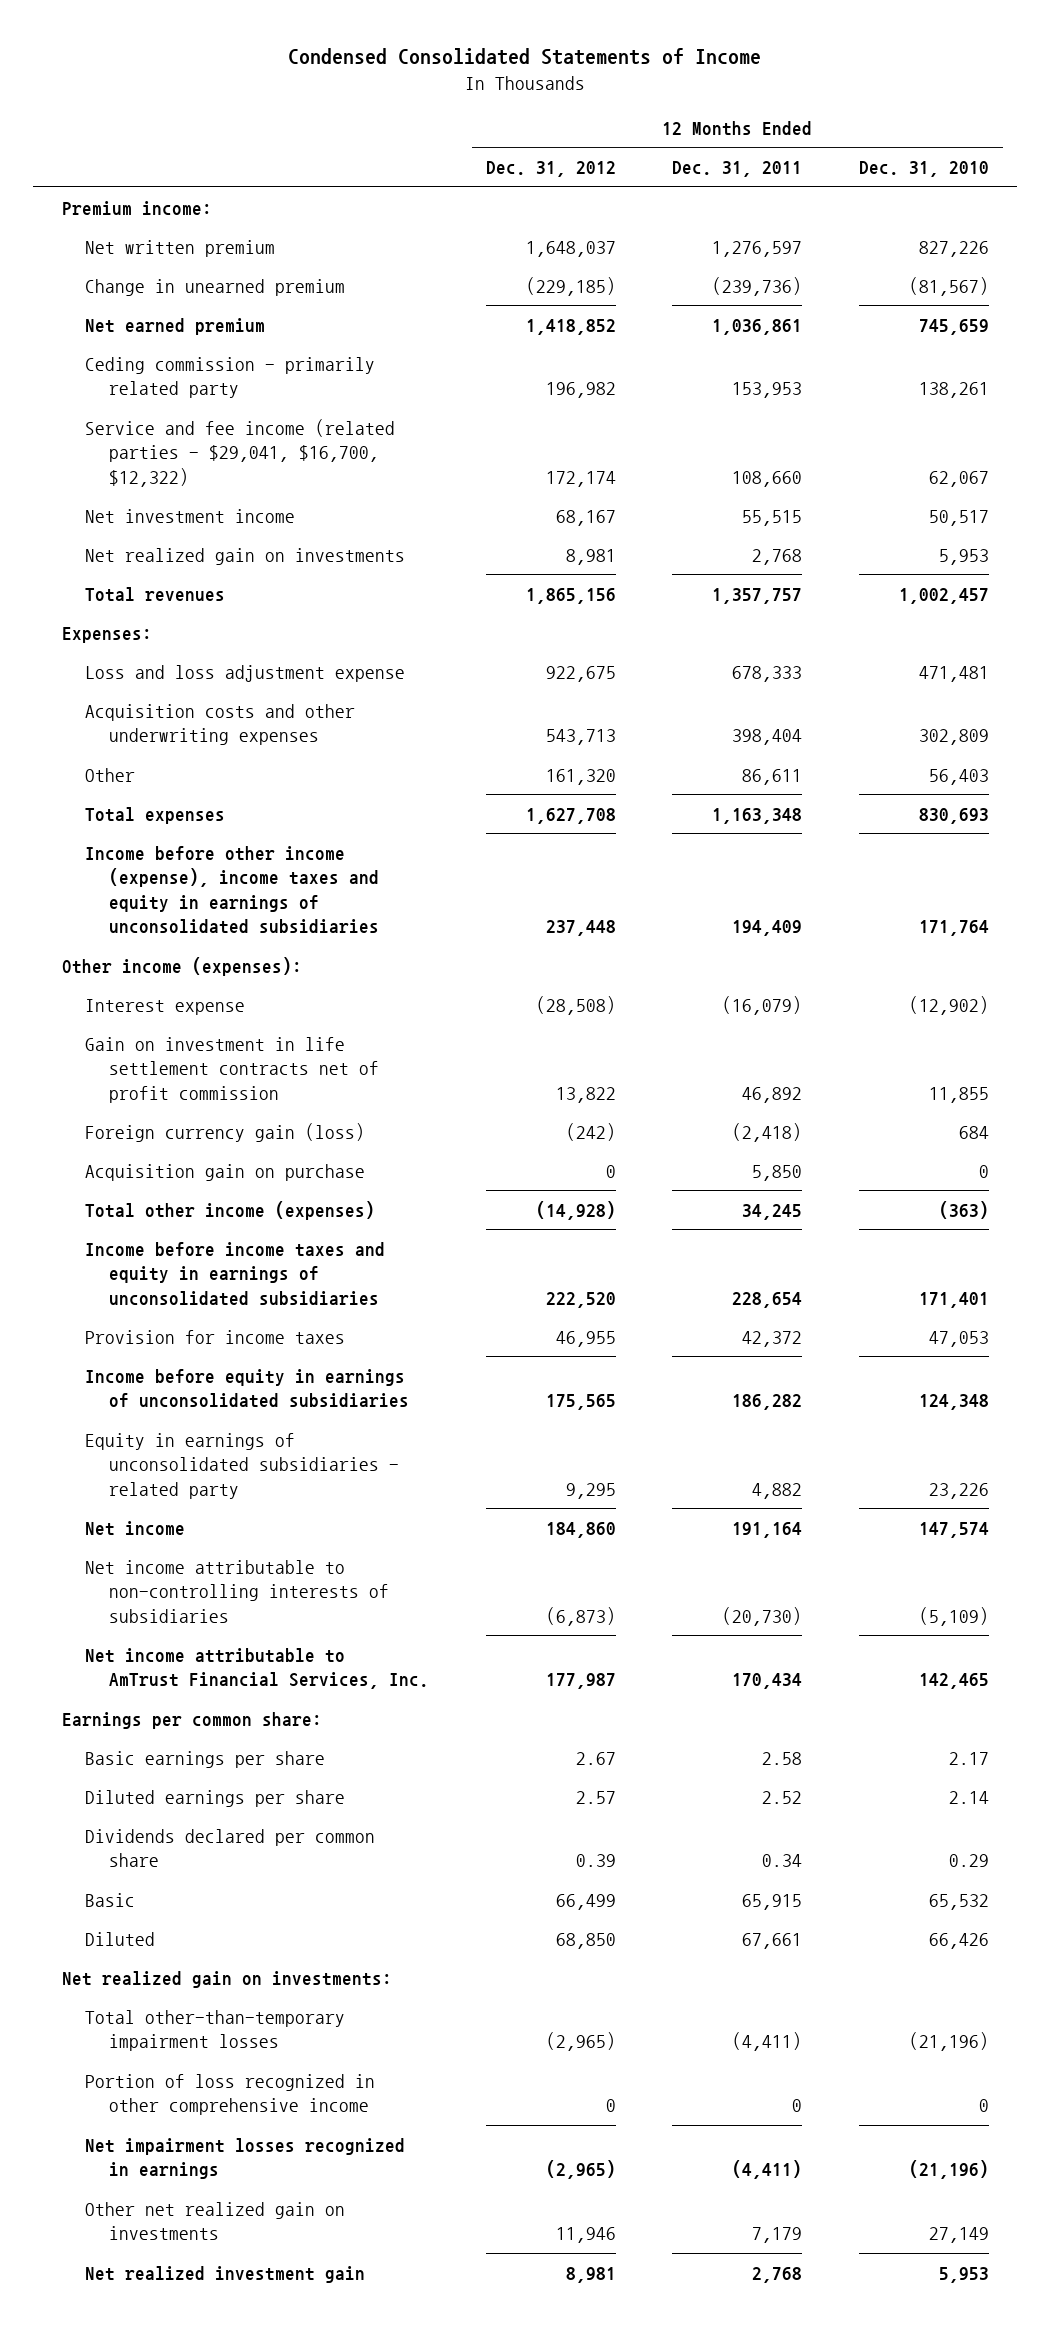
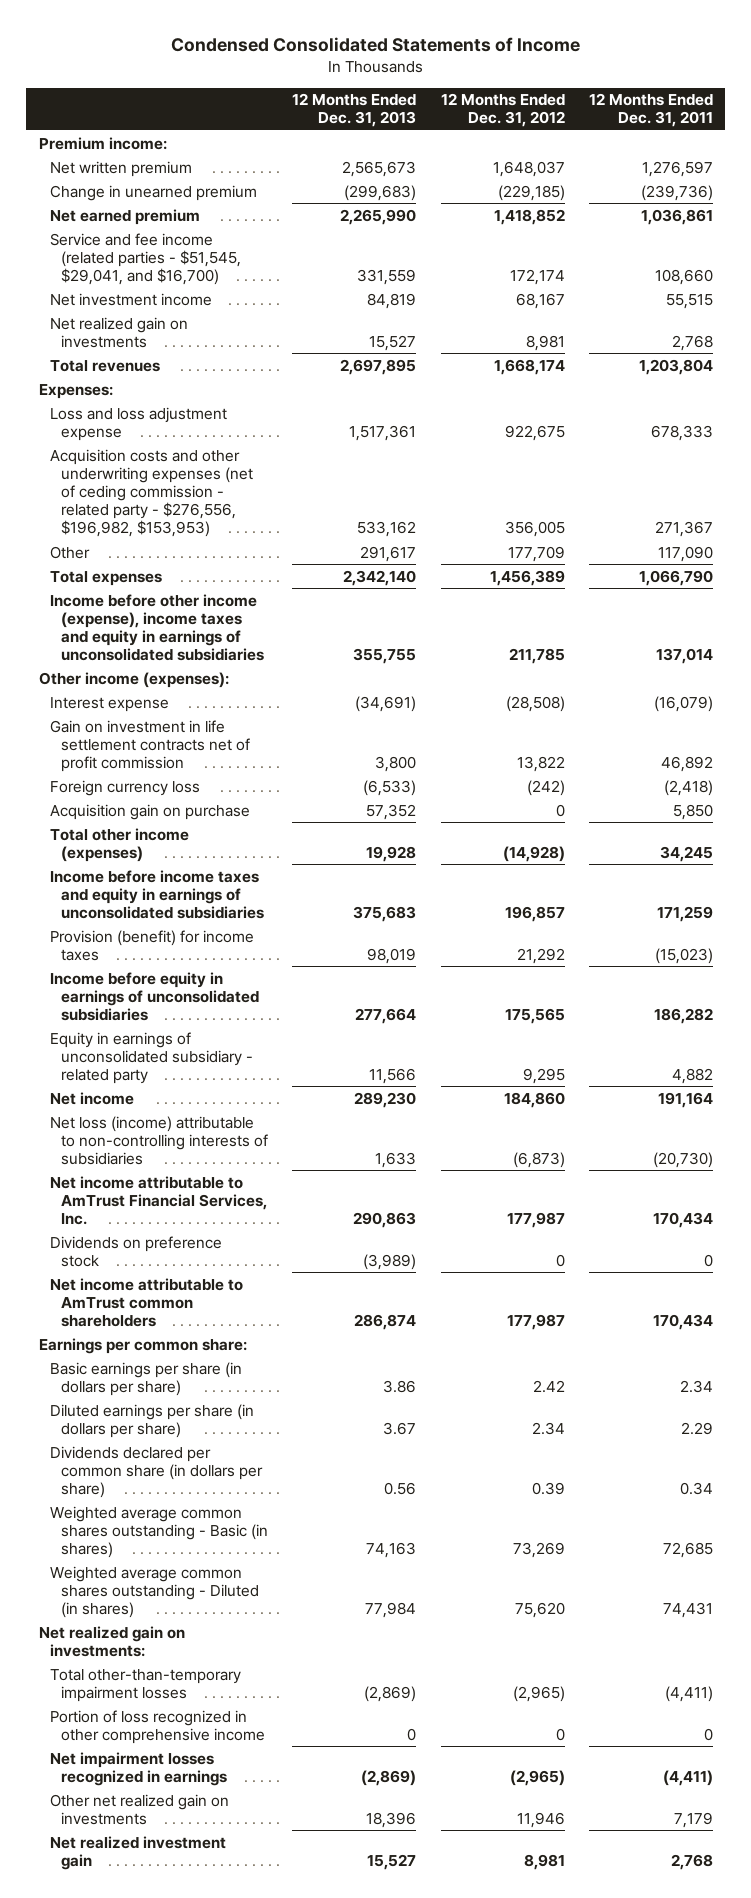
[858,161,989,178] Dec. 31, 2010 -> none
none -> [292,93,417,128] 12 Months Ended Dec. 31, 2013
[85,356,376,399] Ceding commission - primarily related party -> none
[85,418,396,487] Service and fee income (related parties - $29,041, $16,700, $12,322) -> [49,232,241,285] Service and fee income (related parties - $51,545, $29,041, and $16,700)
[525,587,616,604] 1,865,156 -> [493,358,565,375] 1,668,174
[712,587,803,604] 1,357,757 -> [638,358,713,375] 1,203,804
[85,703,356,746] Acquisition costs and other underwriting expenses -> [49,448,253,538] Acquisition costs and other underwriting expenses (net of ceding commission - related party - $276,556, $196,982, $153,953)
[545,729,616,746] 543,713 -> [504,521,565,538] 356,005
[732,729,803,746] 398,404 -> [654,521,713,538] 271,367
[545,768,616,785] 161,320 -> [507,545,565,562] 177,709
[742,768,803,785] 86,611 -> [657,545,713,562] 117,090
[525,807,616,824] 1,627,708 -> [489,569,565,586] 1,456,389
[712,807,803,824] 1,163,348 -> [638,569,713,586] 1,066,790
[545,920,616,937] 237,448 -> [508,648,565,665] 211,785
[732,920,803,937] 194,409 -> [655,648,713,665] 137,014
[85,1122,366,1142] Foreign currency gain (loss) -> [49,779,200,796] Foreign currency loss
[545,1291,616,1308] 222,520 -> [504,905,565,922] 196,857
[732,1291,803,1308] 228,654 -> [656,905,713,922] 171,259
[85,1329,346,1344] Provision for income taxes -> [49,929,254,961] Provision (benefit) for income taxes
[555,1330,616,1347] 46,955 -> [516,947,565,964] 21,292
[742,1330,803,1347] 42,372 -> [654,947,713,964] (15,023)
[85,1432,400,1499] Equity in earnings of unconsolidated subsidiaries - related party -> [49,1031,253,1084] Equity in earnings of unconsolidated subsidiary - related party
[85,1559,390,1623] Net income attributable to non-controlling interests of subsidiaries -> [49,1115,268,1165] Net loss (income) attributable to non-controlling interests of subsidiaries
none -> [49,1235,222,1267] Dividends on preference stock
none -> [49,1277,243,1327] Net income attributable to AmTrust common shareholders
[85,1892,136,1907] Basic -> none
[85,1931,156,1946] Diluted -> none
[85,1750,326,1768] Basic earnings per share -> [49,1361,242,1396] Basic earnings per share (in dollars per share)
[575,1751,616,1765] 2.67 -> [532,1379,565,1393] 2.42
[762,1751,803,1765] 2.58 -> [679,1379,713,1393] 2.34
[85,1789,346,1807] Diluted earnings per share -> [49,1403,254,1438] Diluted earnings per share (in dollars per share)
[575,1790,616,1804] 2.57 -> [531,1421,565,1435] 2.34
[762,1790,803,1804] 2.52 -> [680,1421,713,1435] 2.29
[85,1828,376,1868] Dividends declared per common share -> [49,1445,263,1498] Dividends declared per common share (in dollars per share)
none -> [49,1505,268,1558] Weighted average common shares outstanding - Basic (in shares)
none -> [49,1565,259,1618] Weighted average common shares outstanding - Diluted (in shares)

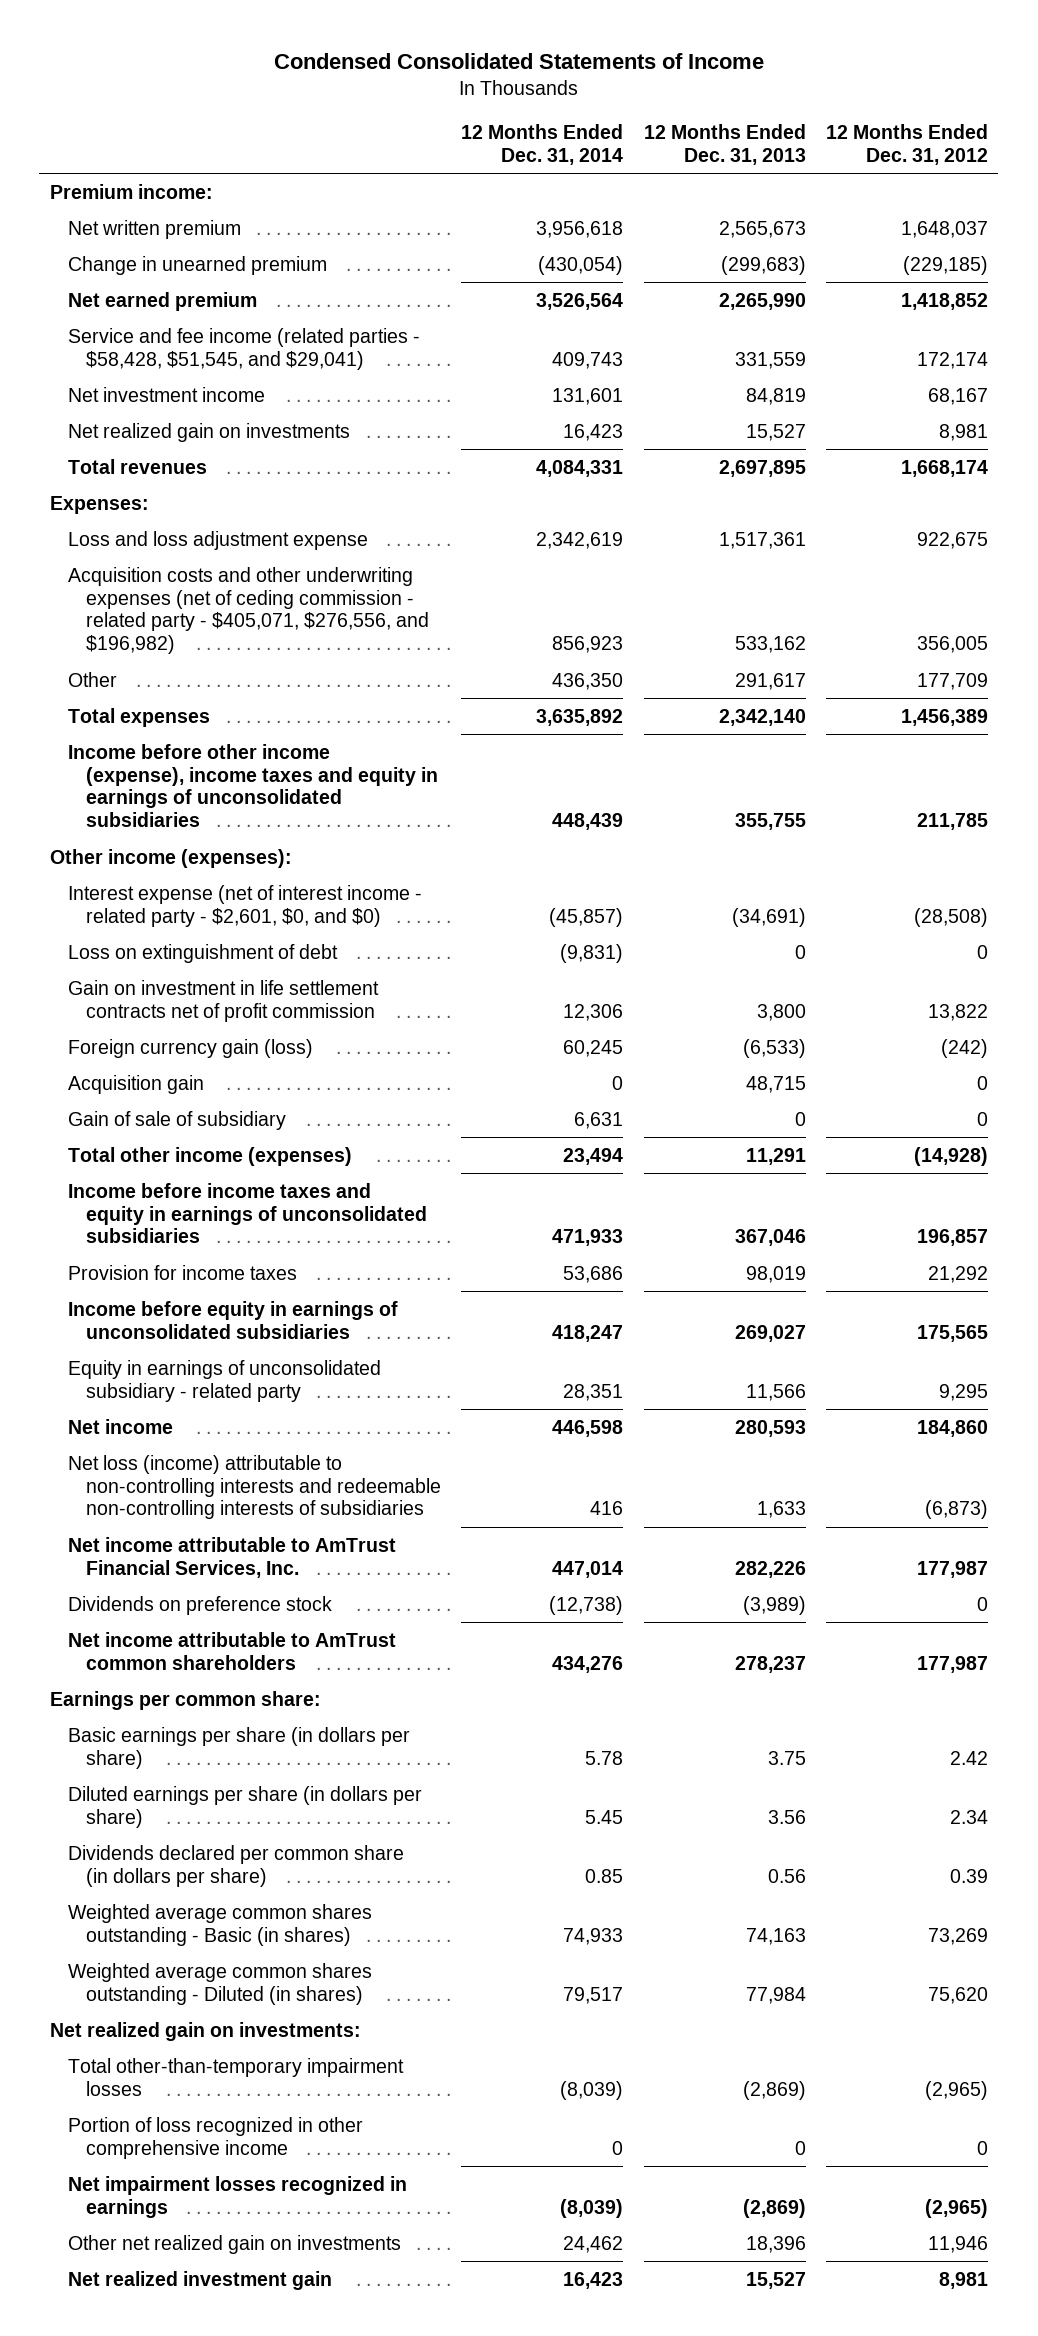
[588,93,713,128] 12 Months Ended Dec. 31, 2011 -> none
none -> [461,124,624,166] 12 Months Ended Dec. 31, 2014
[49,232,241,285] Service and fee income (related parties - $51,545, $29,041, and $16,700) -> [67,327,420,370] Service and fee income (related parties - $58,428, $51,545, and $29,041)
[49,448,253,538] Acquisition costs and other underwriting expenses (net of ceding commission - related party - $276,556, $196,982, $153,953) -> [67,566,429,655] Acquisition costs and other underwriting expenses (net of ceding commission - related party - $405,071, $276,556, and $196,982)
[49,696,169,712] Interest expense -> [67,884,422,927] Interest expense (net of interest income - related party - $2,601, $0, and $0)
none -> [67,943,338,963] Loss on extinguishment of debt
[49,779,200,796] Foreign currency loss -> [67,1038,313,1058] Foreign currency gain (loss)
[49,803,250,820] Acquisition gain on purchase -> [67,1074,204,1094] Acquisition gain
[366,803,417,820] 57,352 -> [745,1075,806,1093] 48,715
none -> [67,1110,286,1130] Gain of sale of subsidiary
[366,845,417,862] 19,928 -> [745,1147,806,1165] 11,291
[353,905,417,922] 375,683 -> [734,1229,806,1247] 367,046
[49,929,254,961] Provision (benefit) for income taxes -> [67,1264,297,1280] Provision for income taxes
[355,1007,417,1024] 277,664 -> [734,1324,806,1342] 269,027
[354,1091,417,1108] 289,230 -> [734,1419,806,1437] 280,593
[49,1115,268,1165] Net loss (income) attributable to non-controlling interests of subsidiaries -> [67,1454,441,1520] Net loss (income) attributable to non-controlling interests and redeemable non-controlling interests of subsidiaries
[353,1211,417,1228] 290,863 -> [734,1560,806,1578] 282,226
[354,1313,417,1330] 286,874 -> [734,1655,806,1673] 278,237
[383,1379,417,1393] 3.86 -> [767,1750,806,1765] 3.75
[383,1421,417,1435] 3.67 -> [767,1809,806,1824] 3.56

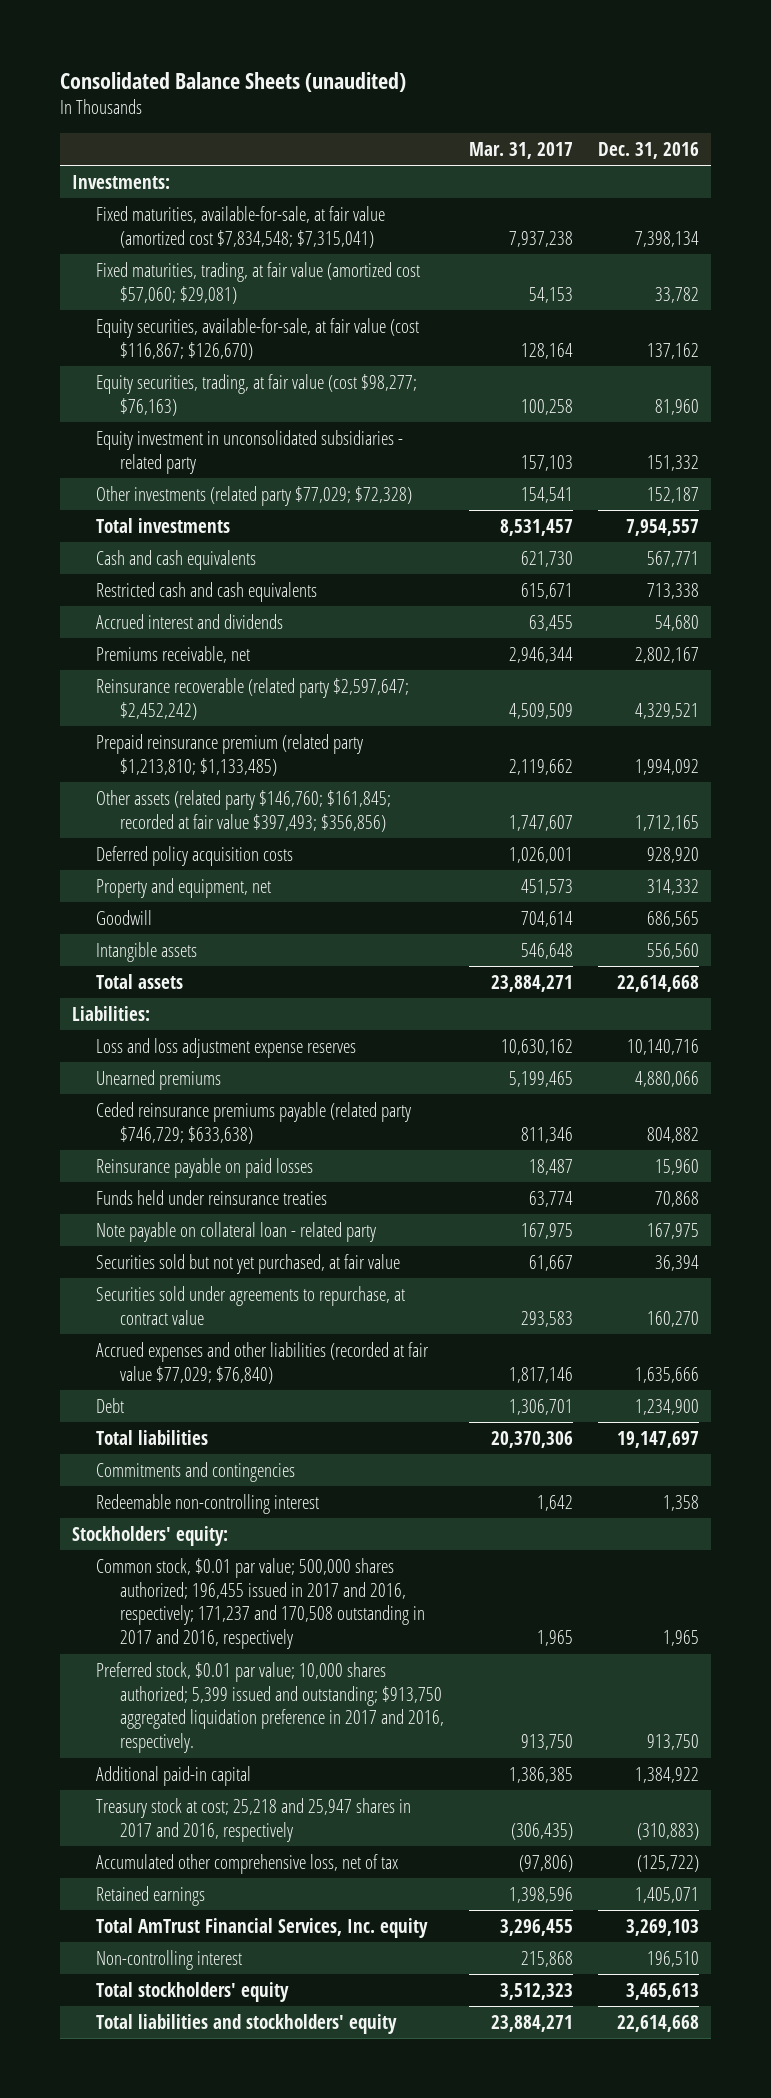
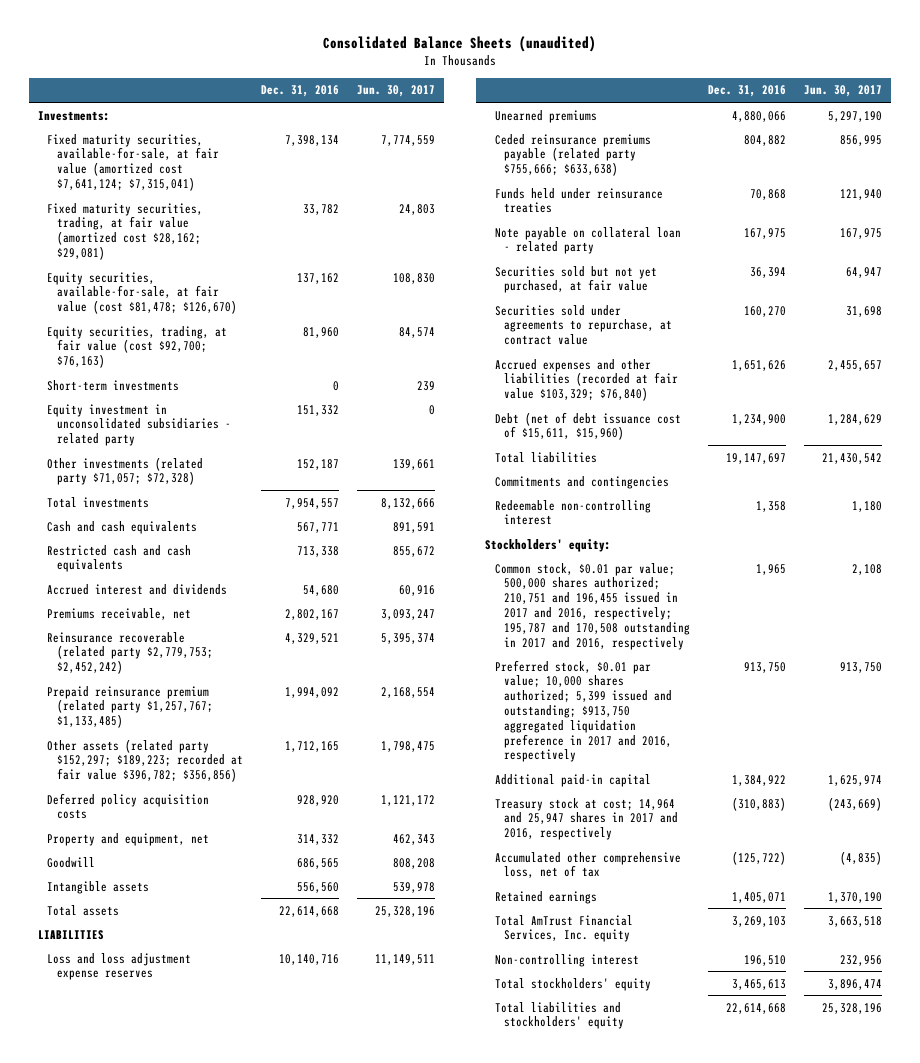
[468,141,573,159] Mar. 31, 2017 -> none
none -> [357,85,436,98] Jun. 30, 2017
[96,205,386,248] Fixed maturities, available-for-sale, at fair value (amortized cost $7,834,548; $7,315,041) -> [47,133,220,191] Fixed maturity securities, available-for-sale, at fair value (amortized cost $7,641,124; $7,315,041)
[96,261,421,304] Fixed maturities, trading, at fair value (amortized cost $57,060; $29,081) -> [47,202,204,260] Fixed maturity securities, trading, at fair value (amortized cost $28,162; $29,081)
[96,317,420,360] Equity securities, available-for-sale, at fair value (cost $116,867; $126,670) -> [47,271,238,315] Equity securities, available-for-sale, at fair value (cost $81,478; $126,670)
[96,373,418,416] Equity securities, trading, at fair value (cost $98,277; $76,163) -> [47,325,228,369] Equity securities, trading, at fair value (cost $92,700; $76,163)
none -> [47,379,180,391] Short-term investments
[96,485,413,506] Other investments (related party $77,029; $72,328) -> [47,456,204,486] Other investments (related party $71,057; $72,328)
[96,677,410,720] Reinsurance recoverable (related party $2,597,647; $2,452,242) -> [47,631,214,675] Reinsurance recoverable (related party $2,779,753; $2,452,242)
[96,733,364,776] Prepaid reinsurance premium (related party $1,213,810; $1,133,485) -> [47,685,214,729] Prepaid reinsurance premium (related party $1,257,767; $1,133,485)
[96,789,392,832] Other assets (related party $146,760; $161,845; recorded at fair value $397,493; $356,856) -> [47,738,244,783] Other assets (related party $152,297; $189,223; recorded at fair value $396,782; $356,856)
[71,1005,150,1021] Liabilities: -> [37,929,104,940] LIABILITIES
[96,1157,314,1178] Reinsurance payable on paid losses -> none
[96,1101,412,1144] Ceded reinsurance premiums payable (related party $746,729; $633,638) -> [494,133,651,177] Ceded reinsurance premiums payable (related party $755,666; $633,638)
[96,1341,430,1384] Accrued expenses and other liabilities (recorded at fair value $77,029; $76,840) -> [494,358,679,402] Accrued expenses and other liabilities (recorded at fair value $103,329; $76,840)
[634,1366,699,1383] 1,635,666 -> [732,359,787,371] 1,651,626
[96,1397,125,1413] Debt -> [494,411,681,441] Debt (net of debt issuance cost of $15,611, $15,960)
[96,1557,426,1650] Common stock, $0.01 par value; 500,000 shares authorized; 196,455 issued in 2017 and 2016, respectively; 171,237 and 170,508 outstanding in 2017 and 2016, respectively -> [494,562,691,650] Common stock, $0.01 par value; 500,000 shares authorized; 210,751 and 196,455 issued in 2017 and 2016, respectively; 195,787 and 170,508 outstanding in 2017 and 2016, respectively
[96,1661,445,1754] Preferred stock, $0.01 par value; 10,000 shares authorized; 5,399 issued and outstanding; $913,750 aggregated liquidation preference in 2017 and 2016, respectively. -> [494,659,673,763] Preferred stock, $0.01 par value; 10,000 shares authorized; 5,399 issued and outstanding; $913,750 aggregated liquidation preference in 2017 and 2016, respectively
[96,1797,412,1842] Treasury stock at cost; 25,218 and 25,947 shares in 2017 and 2016, respectively -> [494,797,679,841] Treasury stock at cost; 14,964 and 25,947 shares in 2017 and 2016, respectively

